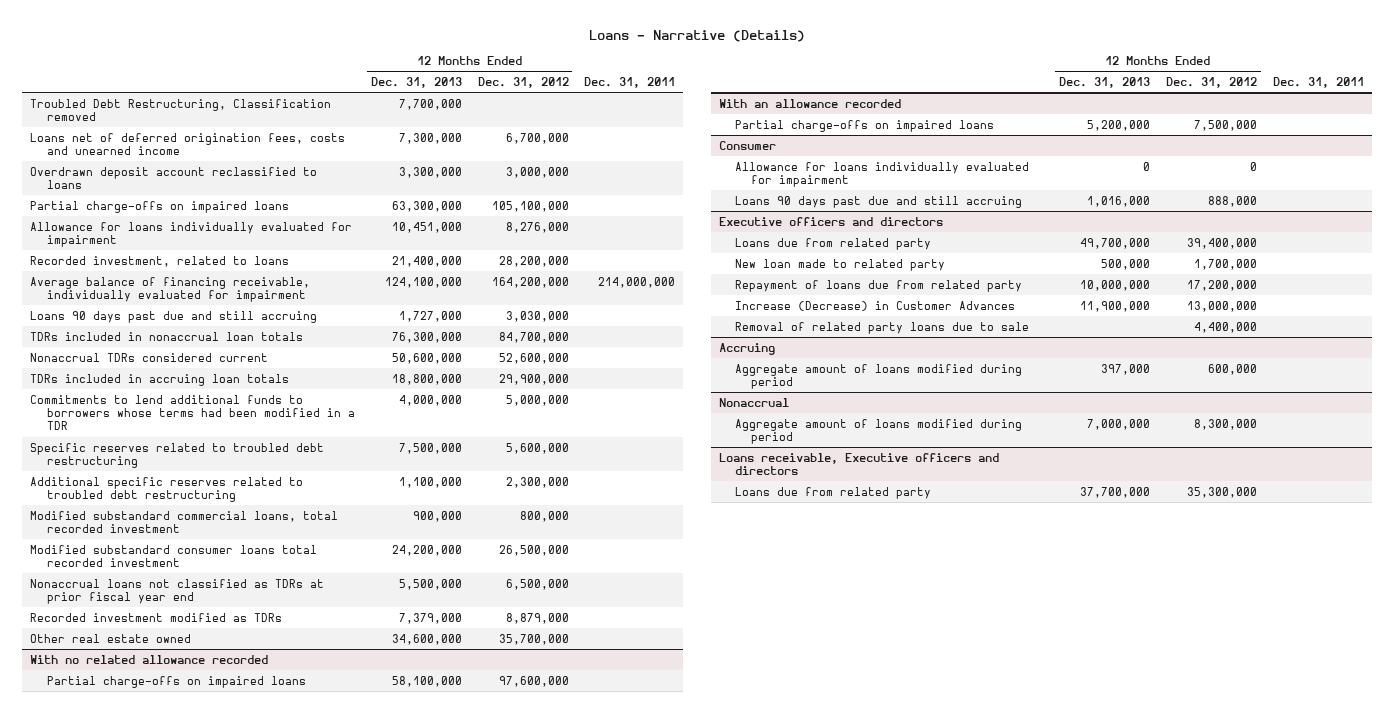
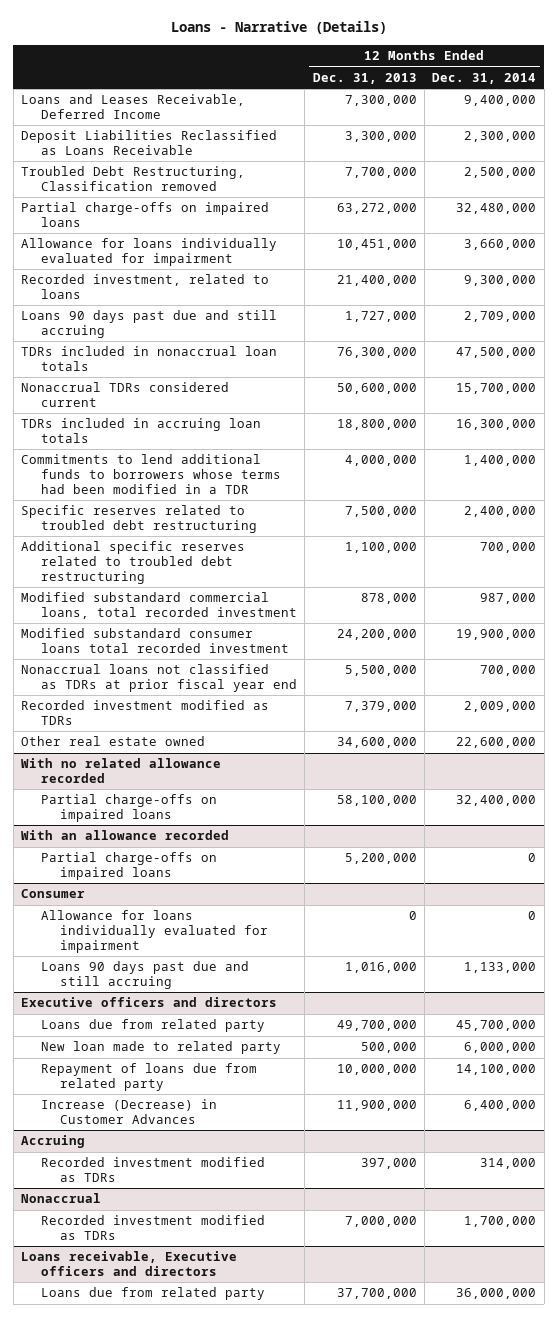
[477,77,569,89] Dec. 31, 2012 -> none
[584,77,676,89] Dec. 31, 2011 -> none
none -> [432,72,537,84] Dec. 31, 2014
none -> [21,94,246,120] Loans and Leases Receivable, Deferred Income
none -> [21,130,278,156] Deposit Liabilities Reclassified as Loans Receivable
[30,132,346,155] Loans net of deferred origination fees, costs and unearned income -> none
[30,166,318,189] Overdrawn deposit account reclassified to loans -> none
[391,200,462,212] 63,300,000 -> [336,203,417,215] 63,272,000
[30,276,311,302] Average balance of financing receivable, individually evaluated for impairment -> none
[412,510,462,522] 900,000 -> [360,593,417,605] 878,000
[735,321,1030,334] Removal of related party loans due to sale -> none
[735,363,1023,389] Aggregate amount of loans modified during period -> [40,1157,265,1183] Recorded investment modified as TDRs
[735,418,1023,444] Aggregate amount of loans modified during period -> none
none -> [40,1215,265,1241] Recorded investment modified as TDRs

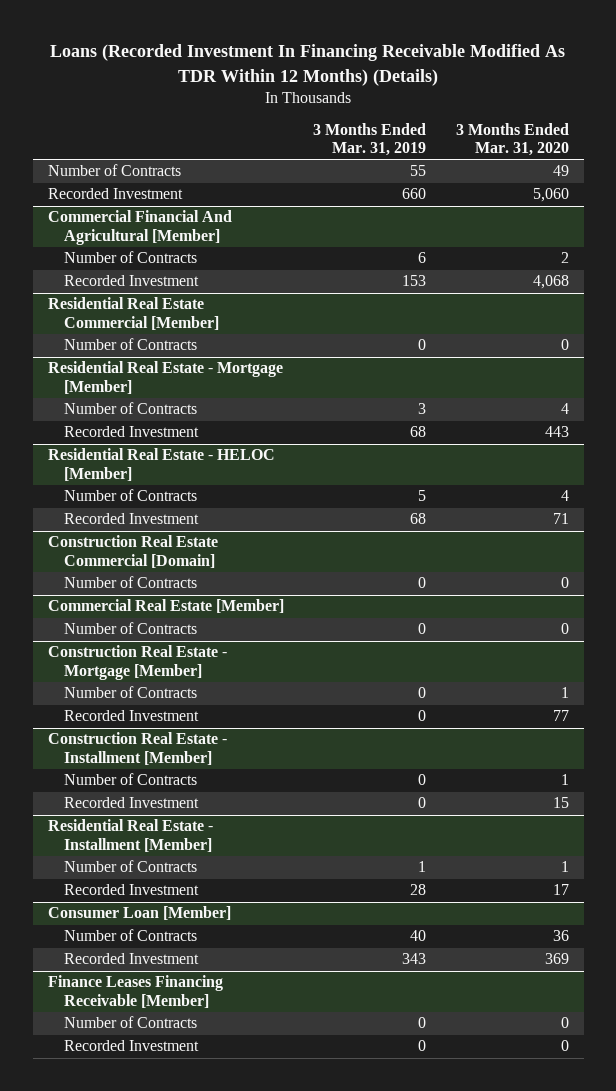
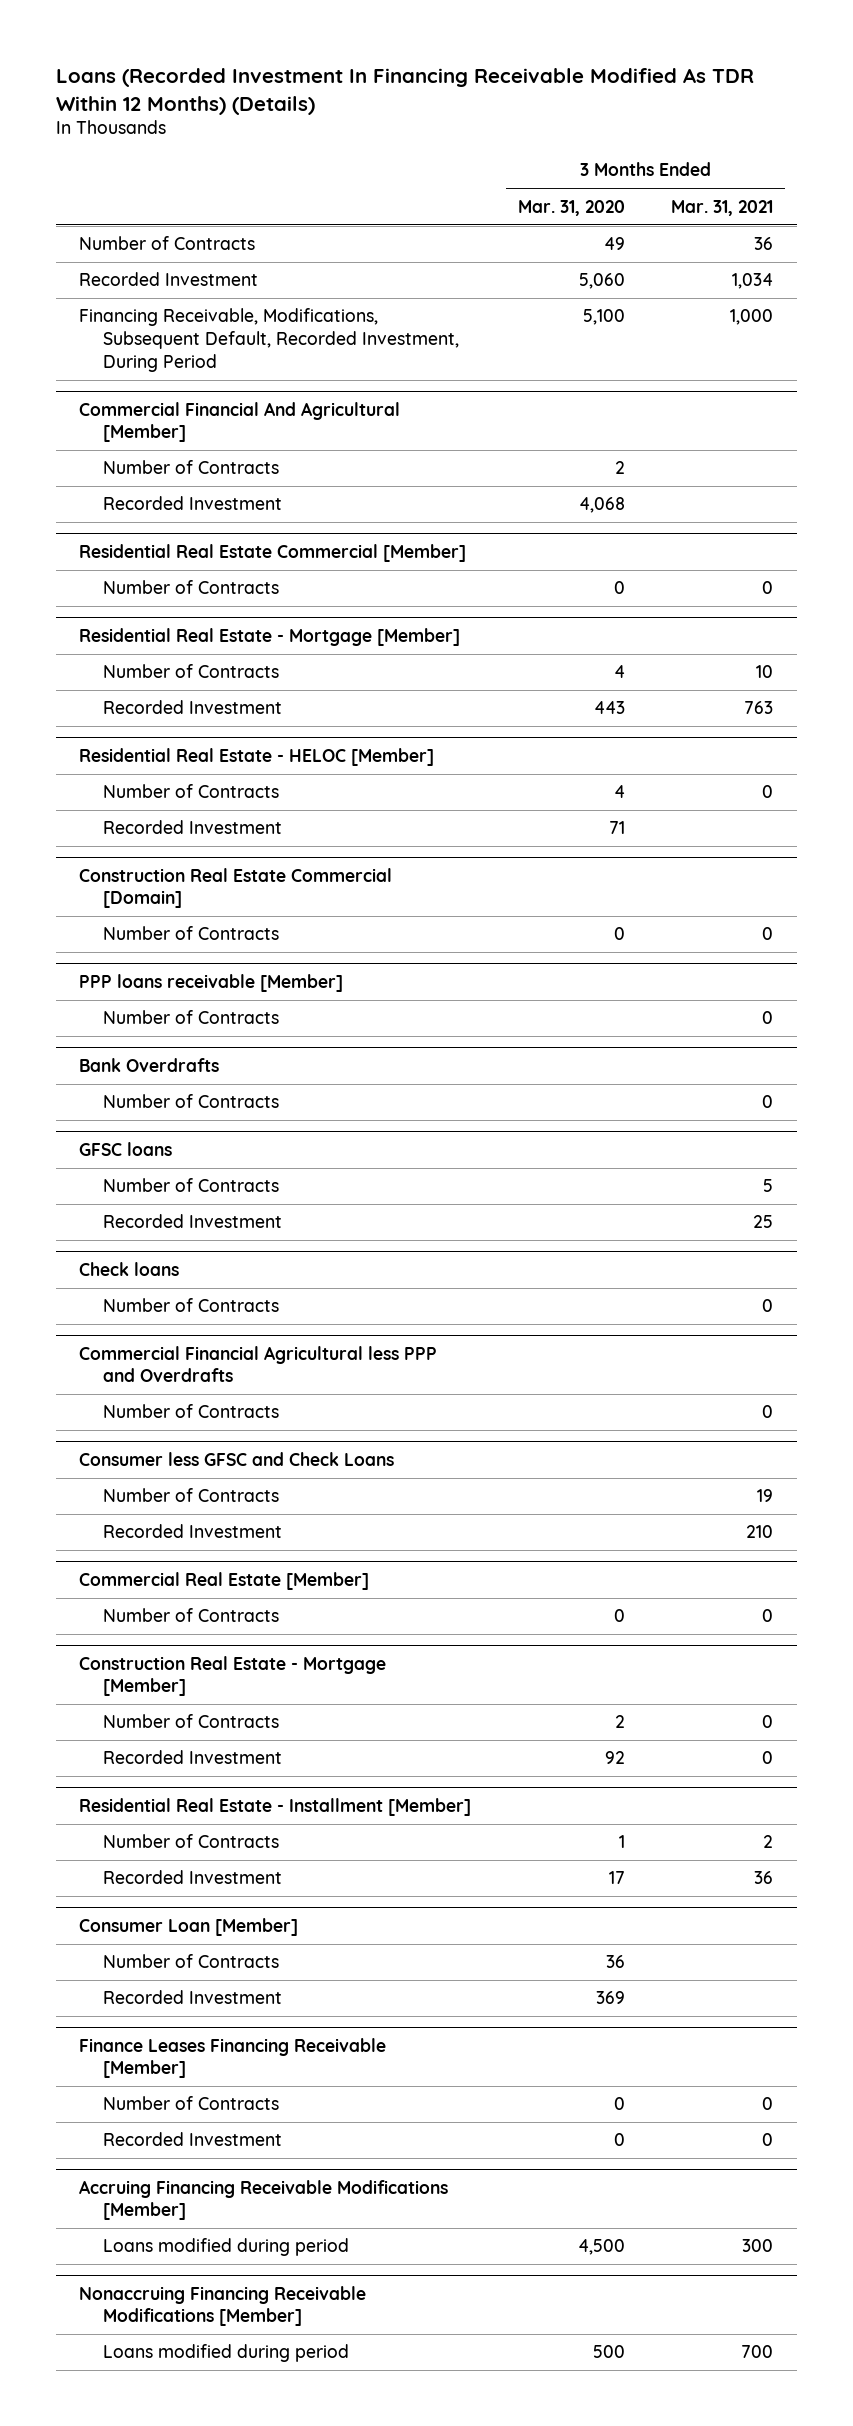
[313,123,427,157] 3 Months Ended Mar. 31, 2019 -> none
none -> [671,199,774,216] Mar. 31, 2021
none -> [79,308,460,372] Financing Receivable, Modifications, Subsequent Default, Recorded Investment, During Period
none -> [79,973,344,992] PPP loans receivable [Member]
none -> [103,1010,280,1025] Number of Contracts
none -> [79,1057,220,1072] Bank Overdrafts
none -> [103,1094,280,1109] Number of Contracts
none -> [79,1141,173,1156] GFSC loans
none -> [103,1178,280,1193] Number of Contracts
none -> [103,1214,283,1229] Recorded Investment
none -> [79,1261,180,1276] Check loans
none -> [103,1298,280,1313] Number of Contracts
none -> [79,1345,438,1383] Commercial Financial Agricultural less PPP and Overdrafts
none -> [103,1404,280,1419] Number of Contracts
none -> [79,1451,395,1466] Consumer less GFSC and Check Loans
none -> [103,1488,280,1503] Number of Contracts
none -> [103,1524,283,1539] Recorded Investment
[47,732,227,765] Construction Real Estate - Installment [Member] -> none
[64,773,198,786] Number of Contracts -> none
[64,797,200,809] Recorded Investment -> none
[560,687,569,699] 1 -> [614,1715,625,1729] 2
[552,710,569,722] 77 -> [604,1751,625,1765] 92
none -> [79,2179,449,2221] Accruing Financing Receivable Modifications [Member]
none -> [103,2238,350,2257] Loans modified during period
none -> [79,2285,367,2327] Nonaccruing Financing Receivable Modifications [Member]
none -> [103,2344,350,2363] Loans modified during period

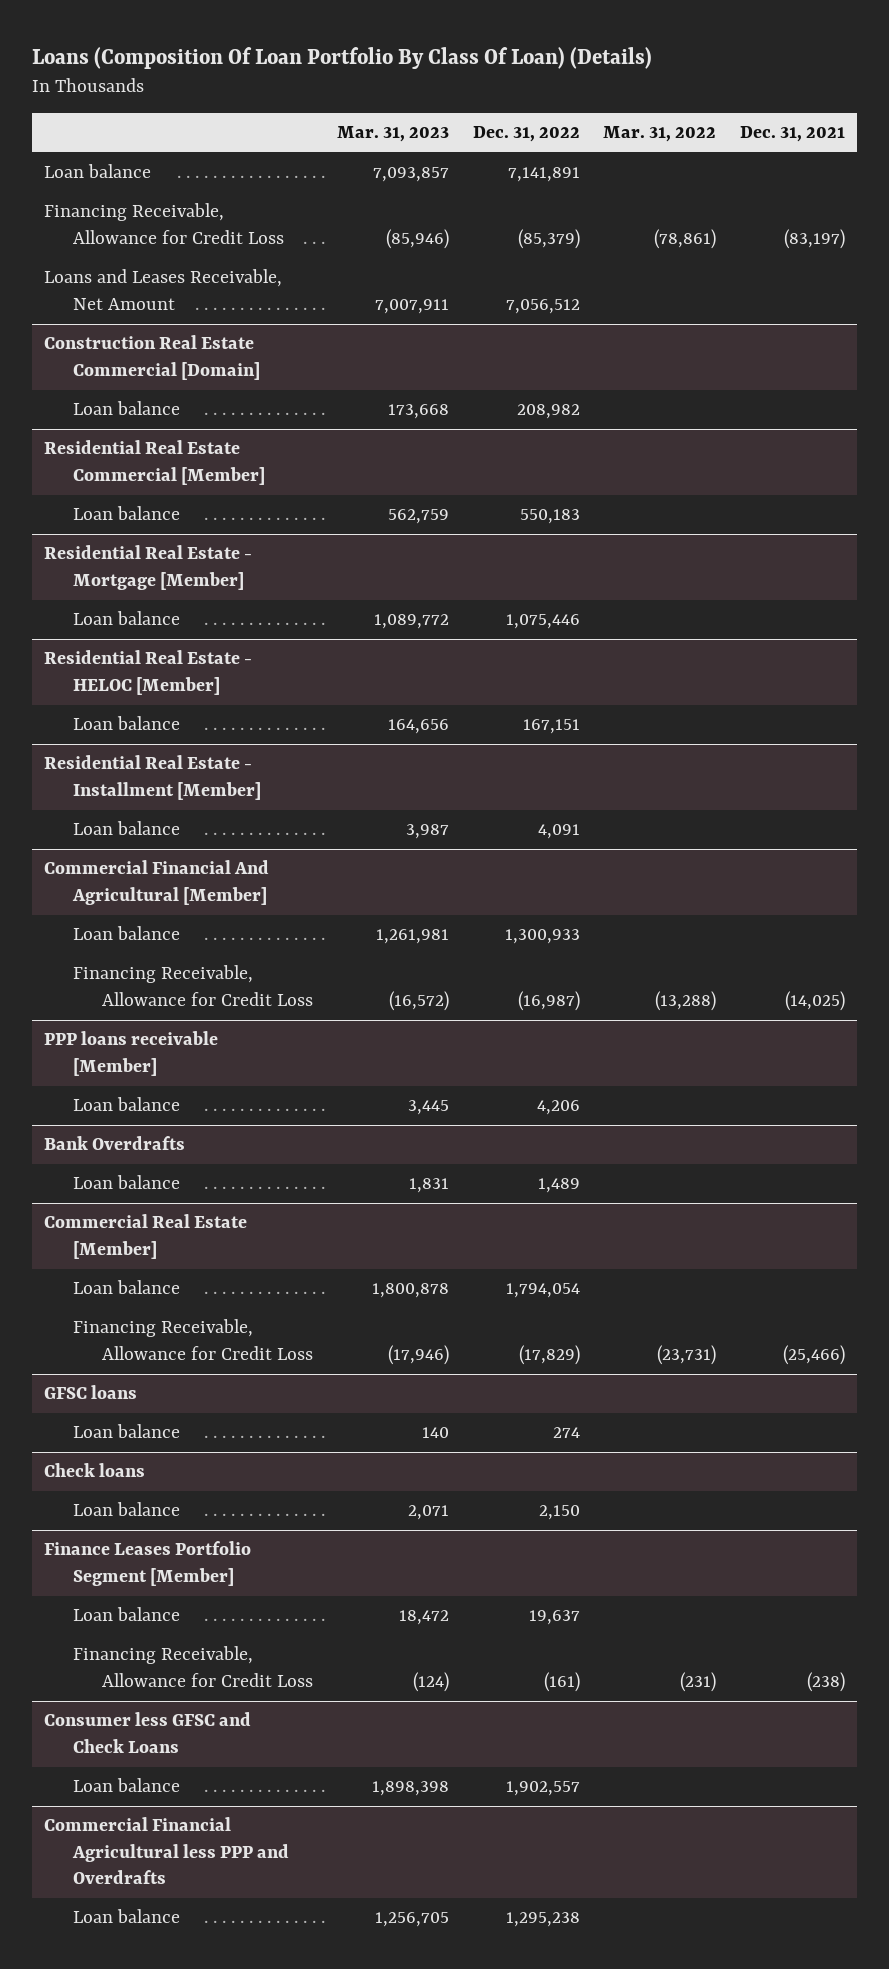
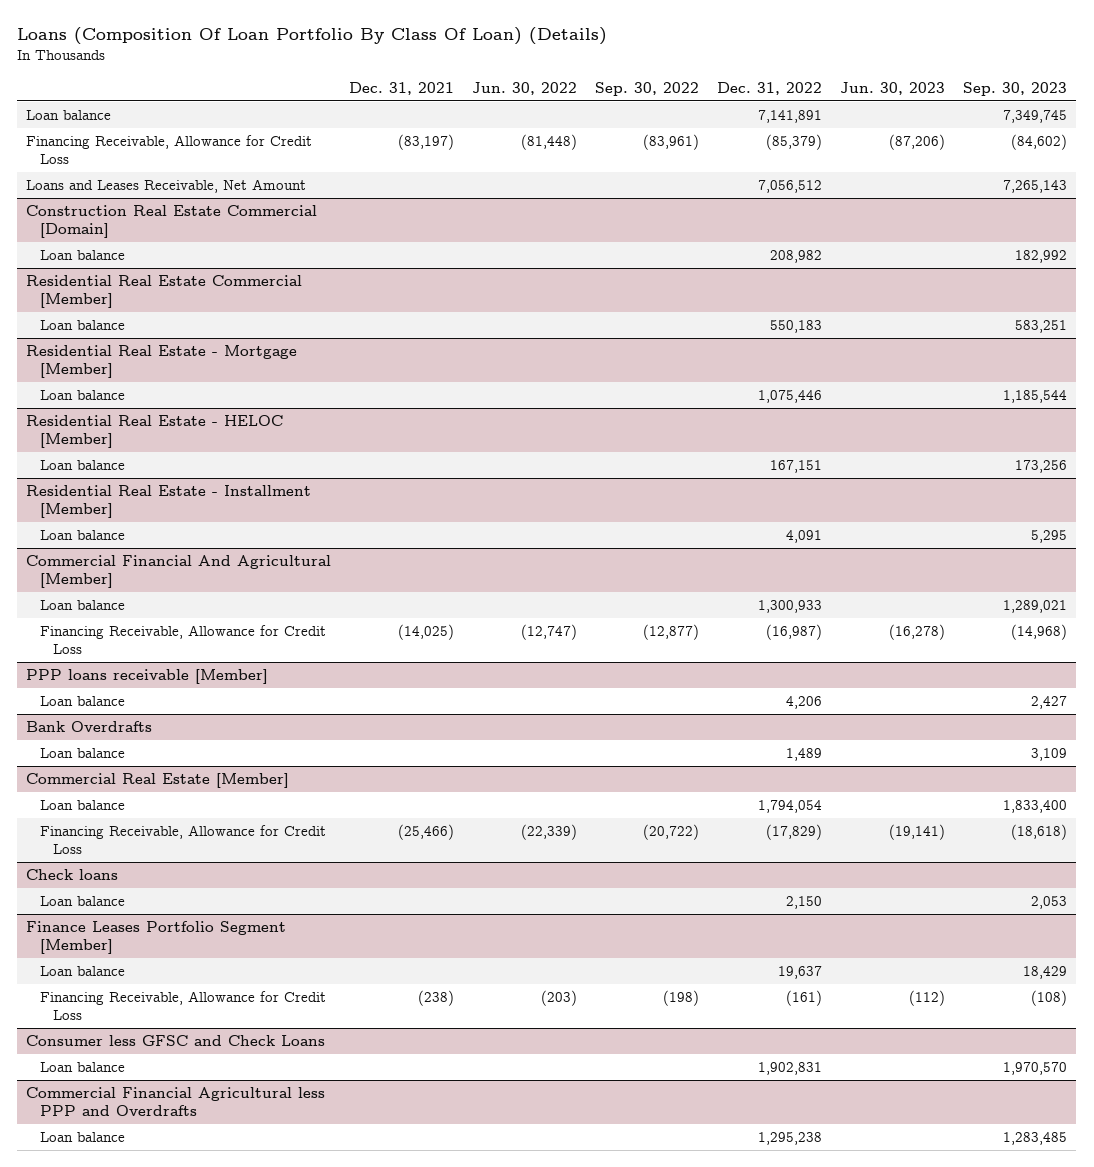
[336,125,449,142] Mar. 31, 2023 -> none
[603,125,717,142] Mar. 31, 2022 -> none
none -> [472,82,578,96] Jun. 30, 2022
none -> [595,82,700,97] Sep. 30, 2022
none -> [840,82,946,96] Jun. 30, 2023
none -> [963,82,1068,97] Sep. 30, 2023
[43,1385,137,1400] GFSC loans -> none
[72,1424,180,1439] Loan balance -> none
[505,1781,580,1797] 1,902,557 -> [758,1061,823,1075] 1,902,831

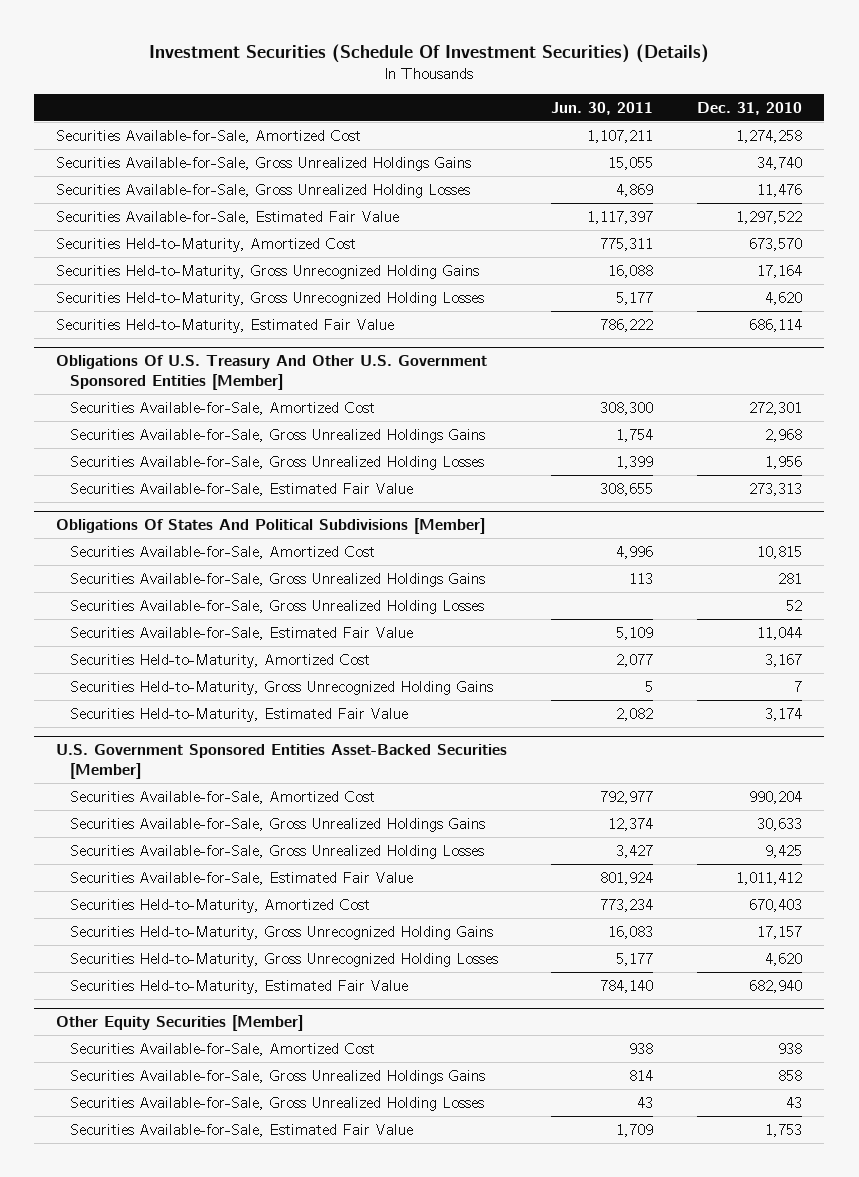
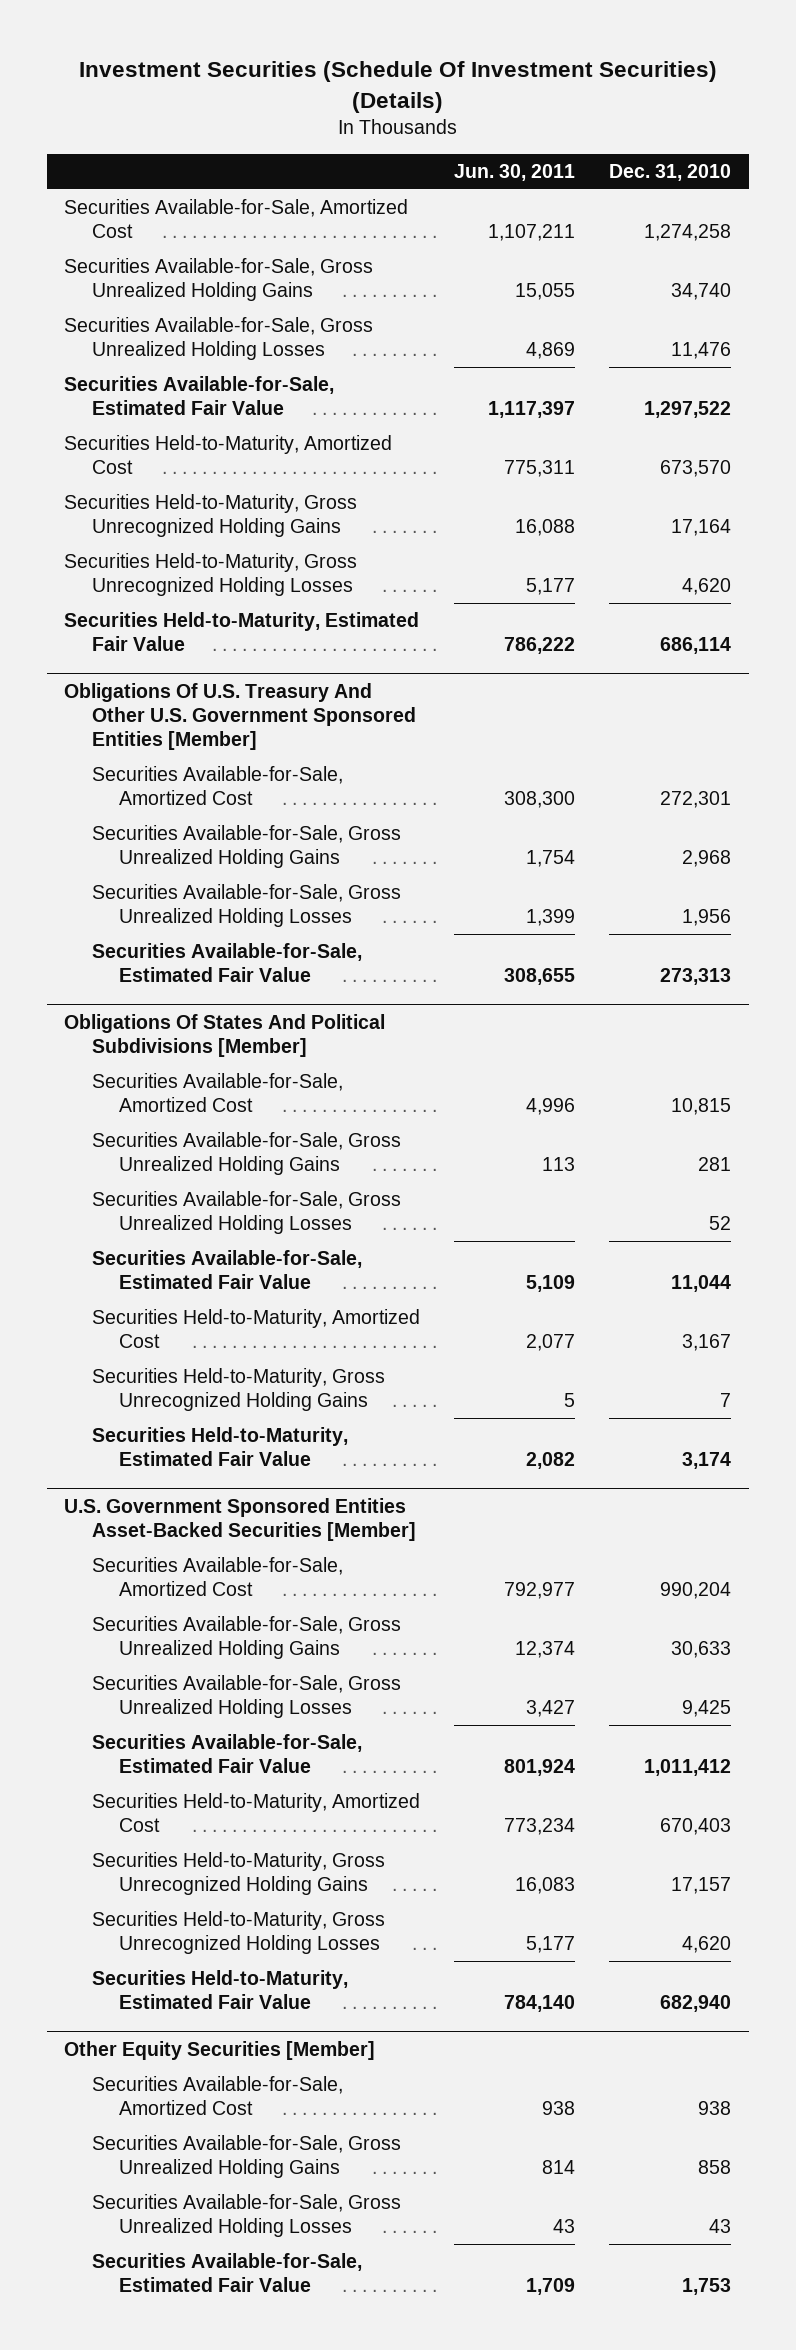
[56,156,472,171] Securities Available-for-Sale, Gross Unrealized Holdings Gains -> [64,258,374,302] Securities Available-for-Sale, Gross Unrealized Holding Gains
[70,428,486,443] Securities Available-for-Sale, Gross Unrealized Holdings Gains -> [91,825,401,869] Securities Available-for-Sale, Gross Unrealized Holding Gains
[70,572,486,587] Securities Available-for-Sale, Gross Unrealized Holdings Gains -> [91,1132,401,1176] Securities Available-for-Sale, Gross Unrealized Holding Gains
[70,817,486,832] Securities Available-for-Sale, Gross Unrealized Holdings Gains -> [91,1616,401,1660] Securities Available-for-Sale, Gross Unrealized Holding Gains
[70,1069,486,1084] Securities Available-for-Sale, Gross Unrealized Holdings Gains -> [91,2135,401,2179] Securities Available-for-Sale, Gross Unrealized Holding Gains

